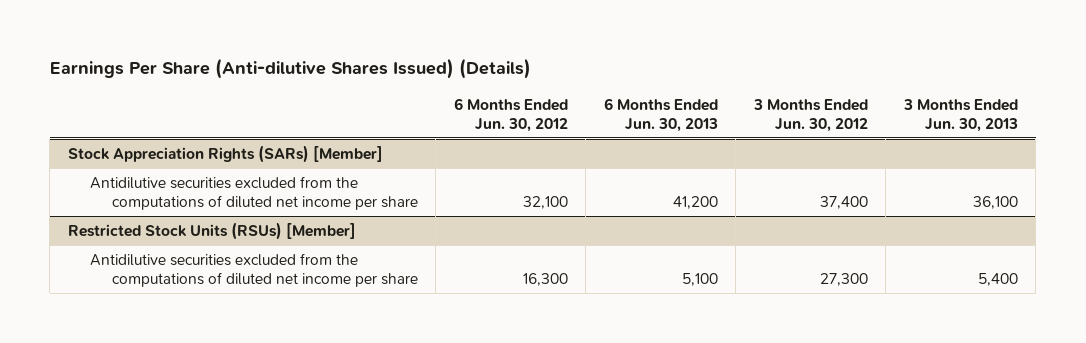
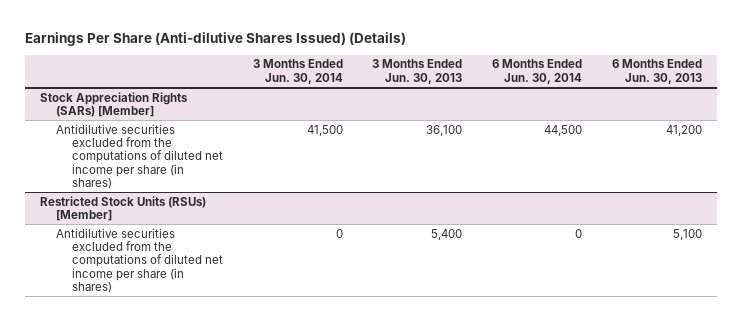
[453,97,568,132] 6 Months Ended Jun. 30, 2012 -> none
[752,98,868,132] 3 Months Ended Jun. 30, 2012 -> none
none -> [252,59,343,84] 3 Months Ended Jun. 30, 2014
none -> [491,59,582,84] 6 Months Ended Jun. 30, 2014
[89,175,418,210] Antidilutive securities excluded from the computations of diluted net income per share -> [55,123,223,190] Antidilutive securities excluded from the computations of diluted net income per share (in shares)
[89,252,418,287] Antidilutive securities excluded from the computations of diluted net income per share -> [55,227,223,294] Antidilutive securities excluded from the computations of diluted net income per share (in shares)

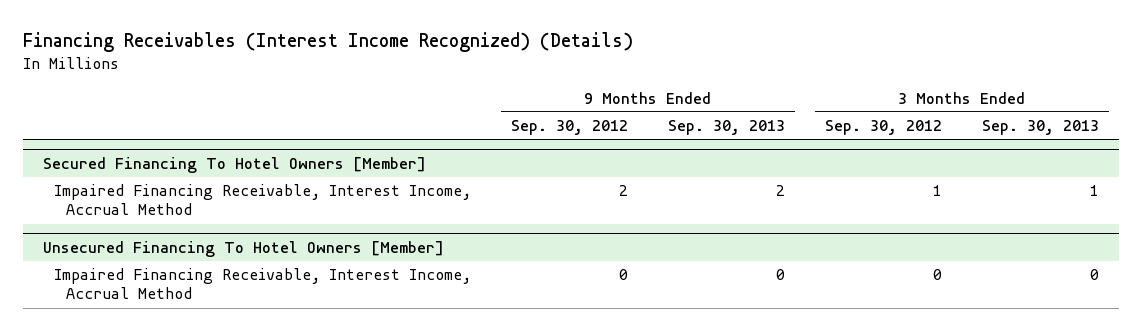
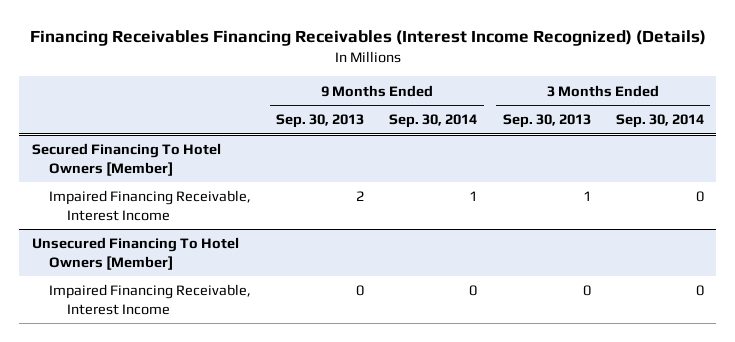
[22,32,633,53] Financing Receivables (Interest Income Recognized) (Details) -> [29,29,706,46] Financing Receivables Financing Receivables (Interest Income Recognized) (Details)
[511,120,629,136] Sep. 30, 2012 -> none
[824,120,942,136] Sep. 30, 2012 -> none
none -> [389,114,478,129] Sep. 30, 2014
none -> [615,114,704,129] Sep. 30, 2014
[54,184,472,216] Impaired Financing Receivable, Interest Income, Accrual Method -> [49,190,252,221] Impaired Financing Receivable, Interest Income
[54,268,472,300] Impaired Financing Receivable, Interest Income, Accrual Method -> [49,284,252,315] Impaired Financing Receivable, Interest Income

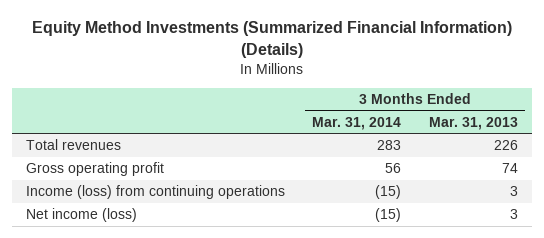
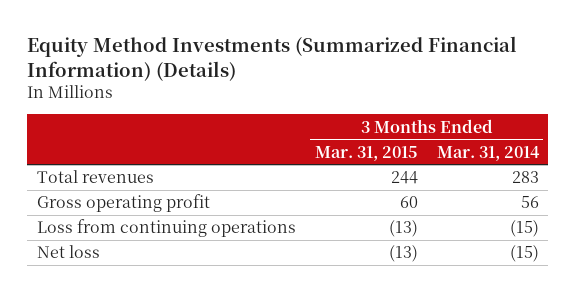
[428,116,518,130] Mar. 31, 2013 -> none
none -> [314,145,418,161] Mar. 31, 2015
[25,185,285,200] Income (loss) from continuing operations -> [36,219,296,238] Loss from continuing operations
[25,208,137,223] Net income (loss) -> [36,245,100,259] Net loss

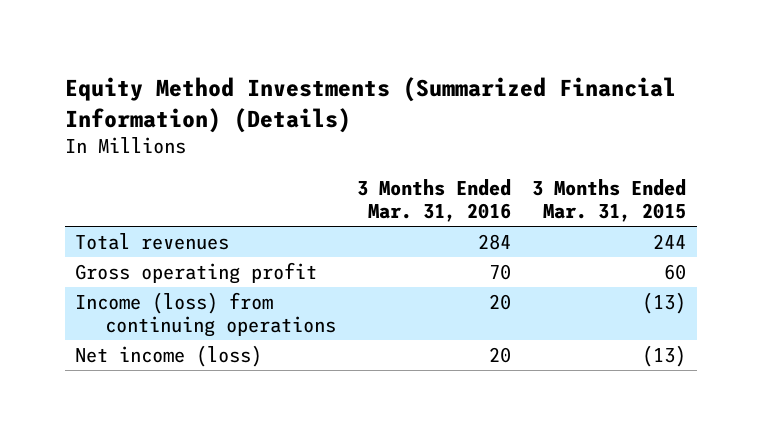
[436,145,540,161] Mar. 31, 2014 -> none
none -> [356,179,511,223] 3 Months Ended Mar. 31, 2016
[36,219,296,238] Loss from continuing operations -> [75,291,336,337] Income (loss) from continuing operations
[36,245,100,259] Net loss -> [75,344,263,367] Net income (loss)

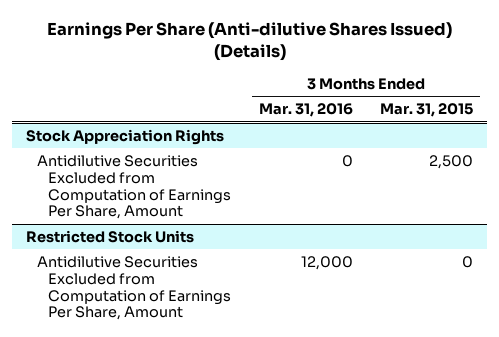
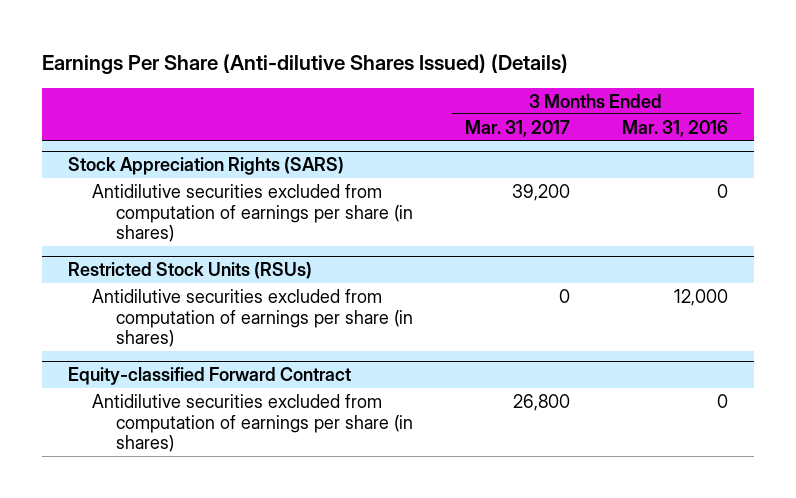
[380,103,474,118] Mar. 31, 2015 -> none
none -> [464,119,570,137] Mar. 31, 2017
[26,128,225,145] Stock Appreciation Rights -> [67,157,344,176] Stock Appreciation Rights (SARS)
[37,154,232,220] Antidilutive Securities Excluded from Computation of Earnings Per Share, Amount -> [91,183,413,243] Antidilutive securities excluded from computation of earnings per share (in shares)
[26,229,195,243] Restricted Stock Units -> [67,262,312,280] Restricted Stock Units (RSUs)
[37,255,232,321] Antidilutive Securities Excluded from Computation of Earnings Per Share, Amount -> [91,288,413,348] Antidilutive securities excluded from computation of earnings per share (in shares)
none -> [67,367,351,386] Equity-classified Forward Contract
none -> [91,393,413,453] Antidilutive securities excluded from computation of earnings per share (in shares)

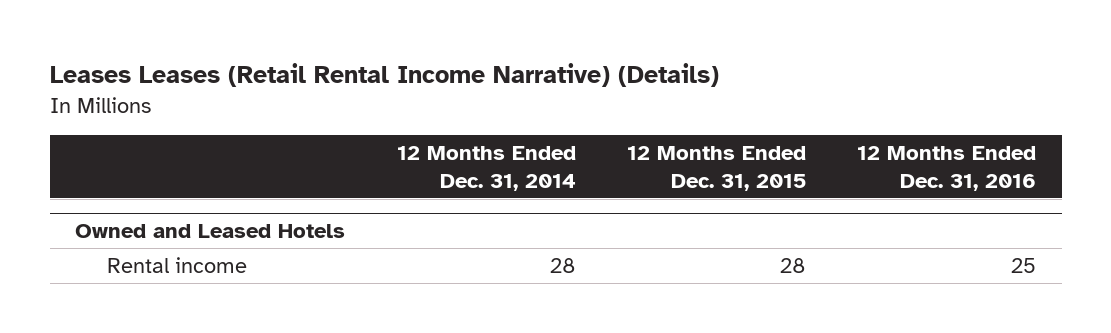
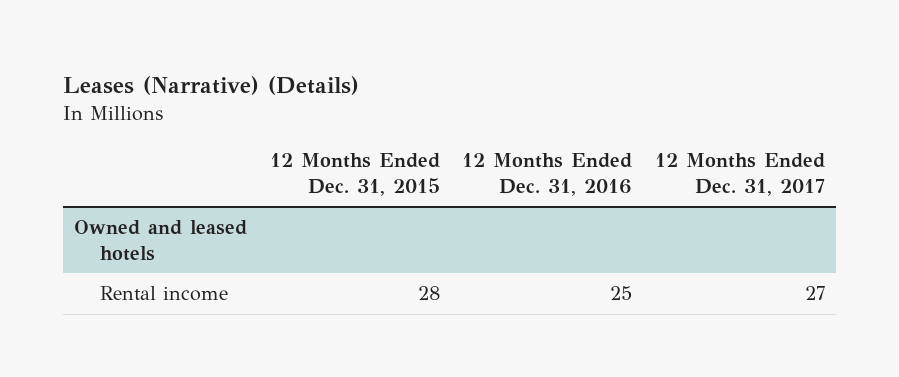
[49,63,719,88] Leases Leases (Retail Rental Income Narrative) (Details) -> [62,76,359,96] Leases (Narrative) (Details)
[396,145,576,191] 12 Months Ended Dec. 31, 2014 -> none
none -> [654,153,825,196] 12 Months Ended Dec. 31, 2017
[75,223,346,238] Owned and Leased Hotels -> [73,220,247,261] Owned and leased hotels

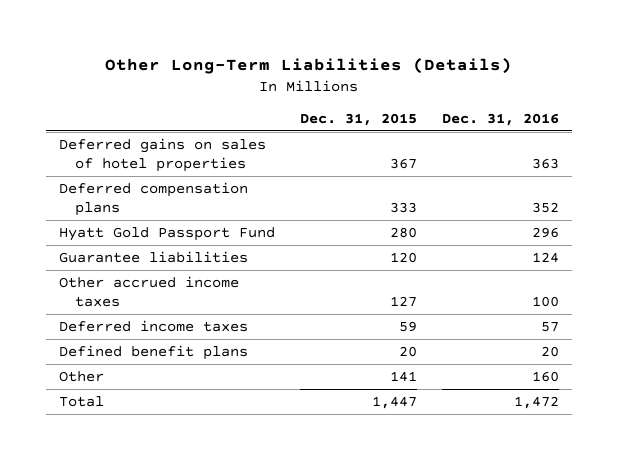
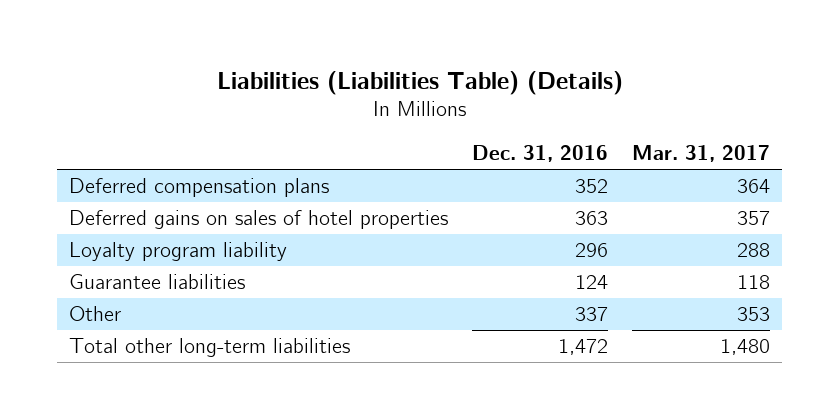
[105,58,513,75] Other Long-Term Liabilities (Details) -> [216,70,623,95] Liabilities (Liabilities Table) (Details)
[300,112,418,126] Dec. 31, 2015 -> none
none -> [632,145,771,163] Mar. 31, 2017
[58,137,266,172] Deferred gains on sales of hotel properties -> [69,210,449,230] Deferred gains on sales of hotel properties
[58,226,275,241] Hyatt Gold Passport Fund -> [69,242,288,262] Loyalty program liability
[58,275,239,307] Other accrued income taxes -> none
[58,319,248,332] Deferred income taxes -> none
[58,344,248,360] Defined benefit plans -> none
[532,370,560,382] 160 -> [575,307,609,322] 337
[58,395,104,407] Total -> [69,338,351,358] Total other long-term liabilities

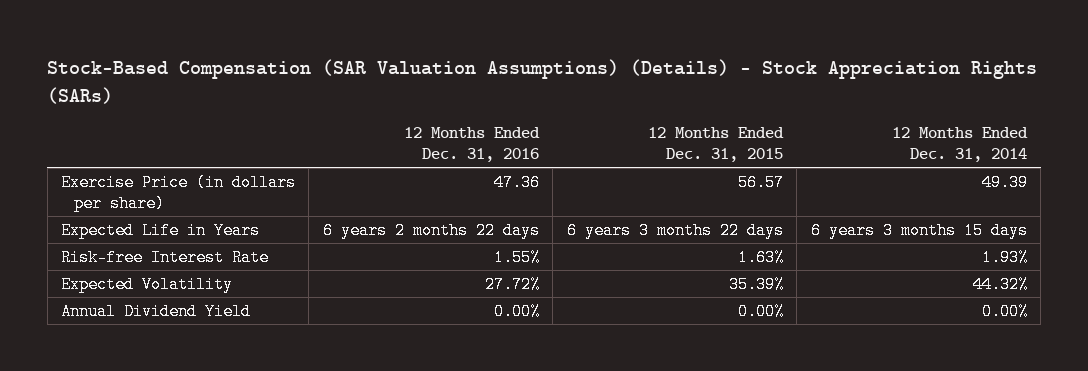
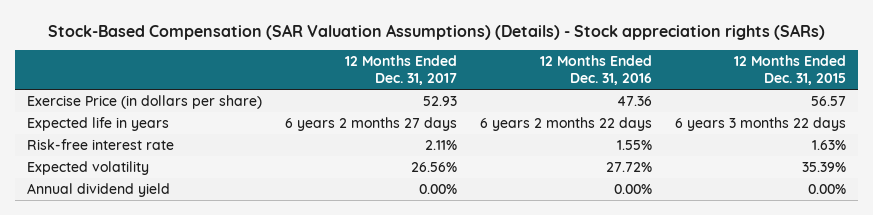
[47,59,1038,104] Stock-Based Compensation (SAR Valuation Assumptions) (Details) - Stock Appreciation Rights (SARs) -> [47,23,825,40] Stock-Based Compensation (SAR Valuation Assumptions) (Details) - Stock appreciation rights (SARs)
[891,127,1028,163] 12 Months Ended Dec. 31, 2014 -> none
none -> [344,55,457,86] 12 Months Ended Dec. 31, 2017
[61,221,261,239] Expected Life in Years -> [26,116,169,131] Expected life in years
[61,248,270,266] Risk-free Interest Rate -> [26,138,174,150] Risk-free interest rate
[61,275,234,293] Expected Volatility -> [26,160,149,175] Expected volatility
[61,302,252,320] Annual Dividend Yield -> [26,182,170,197] Annual dividend yield

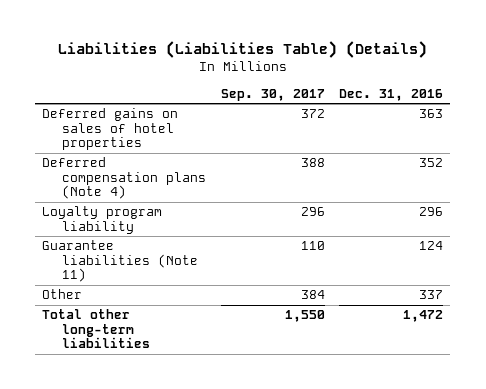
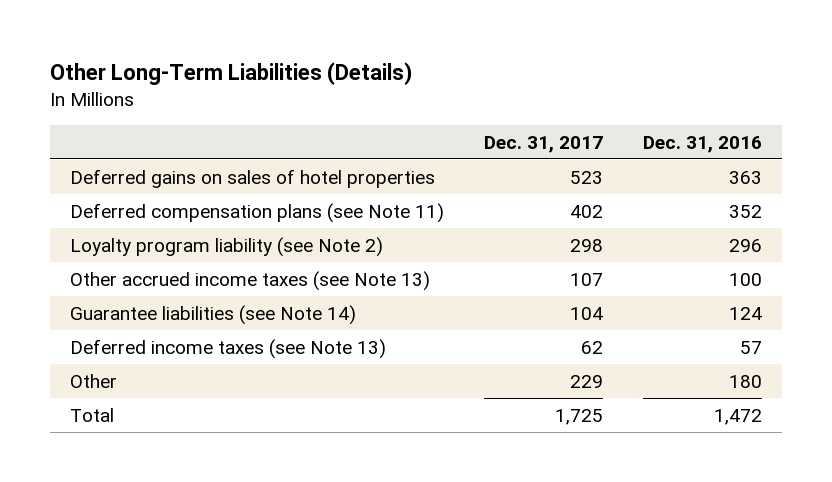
[57,41,427,59] Liabilities (Liabilities Table) (Details) -> [50,62,413,86] Other Long-Term Liabilities (Details)
[220,88,325,101] Sep. 30, 2017 -> none
none -> [484,135,604,153] Dec. 31, 2017
[42,157,207,200] Deferred compensation plans (Note 4) -> [70,202,445,223] Deferred compensation plans (see Note 11)
[42,206,163,234] Loyalty program liability -> [70,236,384,257] Loyalty program liability (see Note 2)
none -> [70,270,431,291] Other accrued income taxes (see Note 13)
[42,240,199,283] Guarantee liabilities (Note 11) -> [70,304,357,325] Guarantee liabilities (see Note 14)
none -> [70,338,387,359] Deferred income taxes (see Note 13)
[419,290,444,300] 337 -> [728,374,762,388] 180
[42,309,151,349] Total other long-term liabilities -> [70,407,115,422] Total

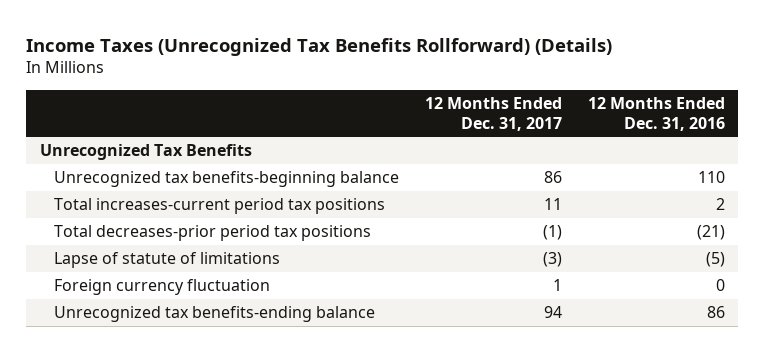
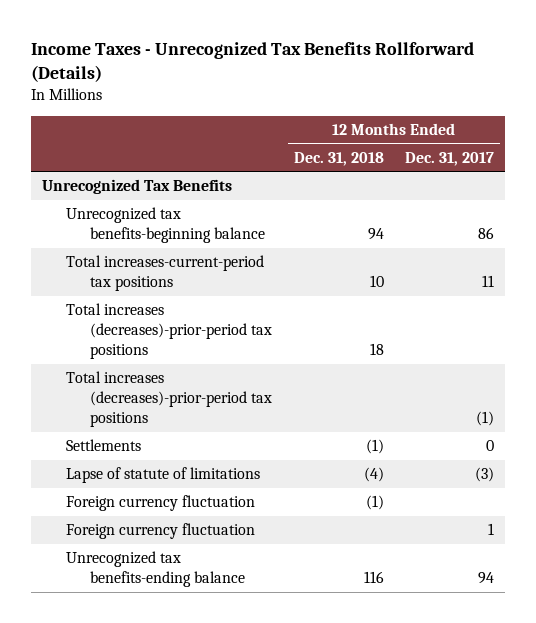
[26,37,613,56] Income Taxes (Unrecognized Tax Benefits Rollforward) (Details) -> [31,42,475,83] Income Taxes - Unrecognized Tax Benefits Rollforward (Details)
[588,96,726,131] 12 Months Ended Dec. 31, 2016 -> none
none -> [293,151,384,166] Dec. 31, 2018
[54,198,386,215] Total increases-current period tax positions -> [65,255,264,292] Total increases-current-period tax positions
none -> [65,303,272,360] Total increases (decreases)-prior-period tax positions
[54,225,372,242] Total decreases-prior period tax positions -> [65,371,272,428] Total increases (decreases)-prior-period tax positions
none -> [65,439,141,452] Settlements
none -> [65,495,255,512] Foreign currency fluctuation

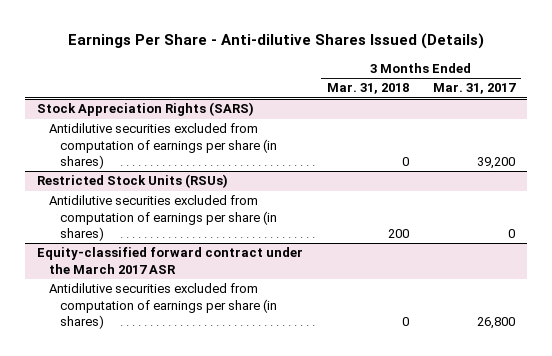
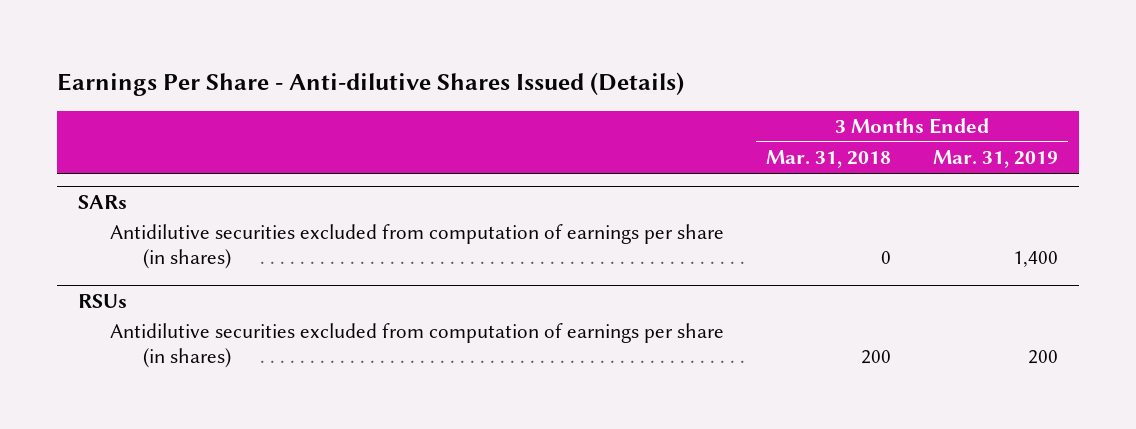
[432,83,516,95] Mar. 31, 2017 -> none
none -> [932,150,1058,169] Mar. 31, 2019
[37,102,255,117] Stock Appreciation Rights (SARS) -> [77,194,127,209] SARs
[37,174,229,189] Restricted Stock Units (RSUs) -> [77,293,127,308] RSUs
[37,247,304,274] Equity-classified forward contract under the March 2017 ASR -> none
[48,283,278,330] Antidilutive securities excluded from computation of earnings per share (in shares) -> none

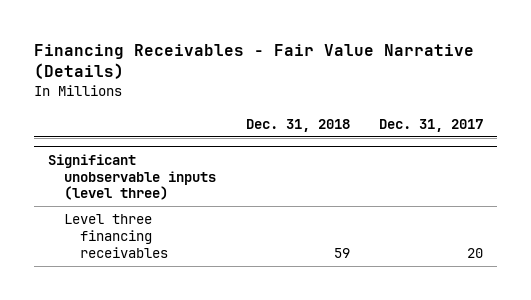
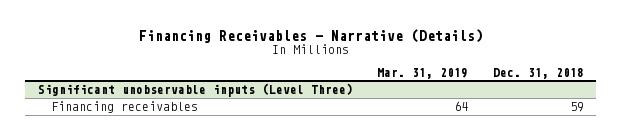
[33,43,474,80] Financing Receivables - Fair Value Narrative (Details) -> [138,28,483,43] Financing Receivables - Narrative (Details)
[378,118,483,132] Dec. 31, 2017 -> none
none -> [377,67,469,79] Mar. 31, 2019
[48,153,217,201] Significant unobservable inputs (level three) -> [37,82,353,97] Significant unobservable inputs (Level Three)
[64,214,169,258] Level three financing receivables -> [50,100,198,113] Financing receivables

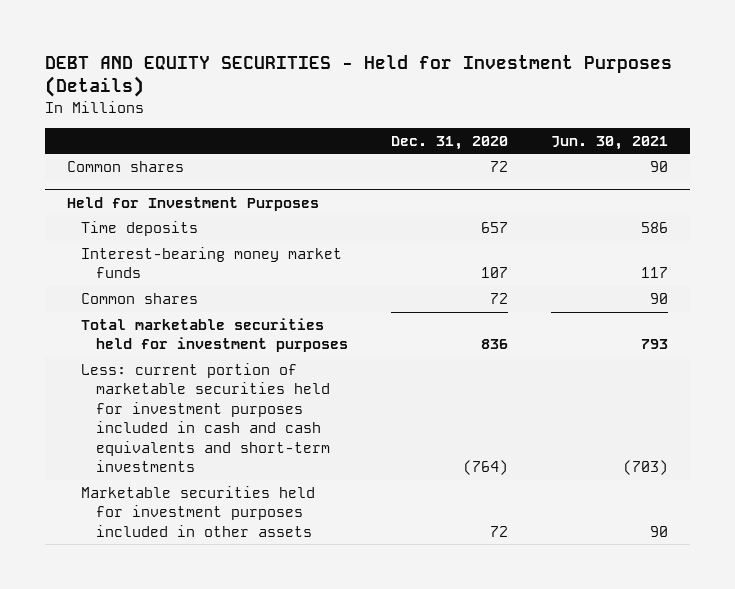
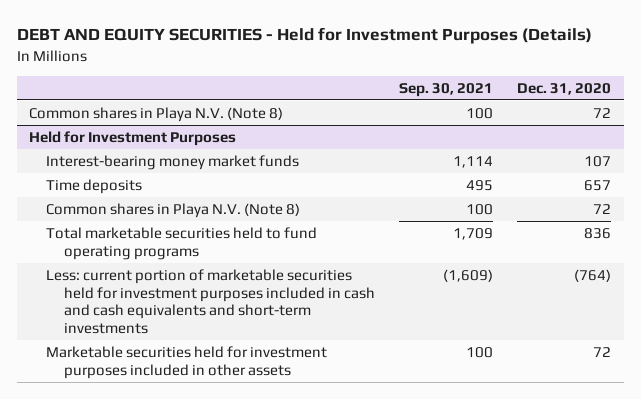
[551,135,669,150] Jun. 30, 2021 -> none
none -> [399,82,494,97] Sep. 30, 2021
[66,161,184,173] Common shares -> [29,107,284,123] Common shares in Playa N.V. (Note 8)
[81,221,199,237] Time deposits -> [46,179,143,195] Time deposits
[81,293,199,305] Common shares -> [46,203,301,219] Common shares in Playa N.V. (Note 8)
[81,318,348,353] Total marketable securities held for investment purposes -> [46,227,318,260] Total marketable securities held to fund operating programs

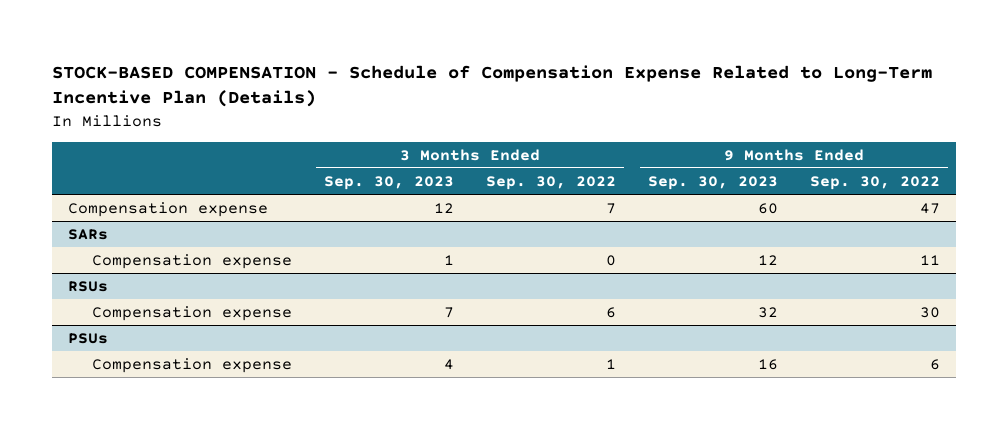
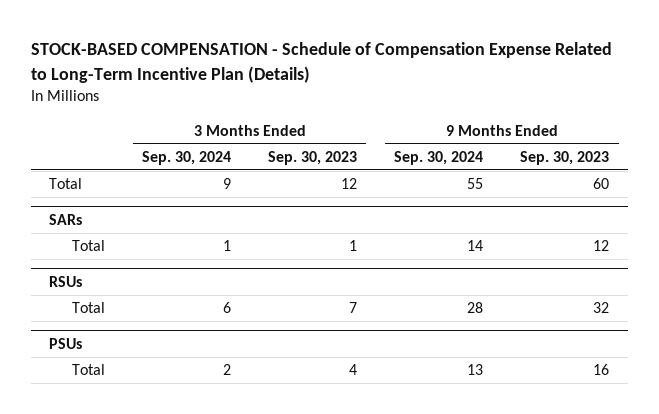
[485,175,616,190] Sep. 30, 2022 -> none
[809,175,940,190] Sep. 30, 2022 -> none
none -> [141,150,231,165] Sep. 30, 2024
none -> [394,150,484,165] Sep. 30, 2024
[68,201,269,217] Compensation expense -> [49,178,83,190] Total
[91,253,292,269] Compensation expense -> [71,240,105,252] Total
[91,305,292,321] Compensation expense -> [71,302,105,314] Total
[91,357,292,373] Compensation expense -> [71,364,105,376] Total

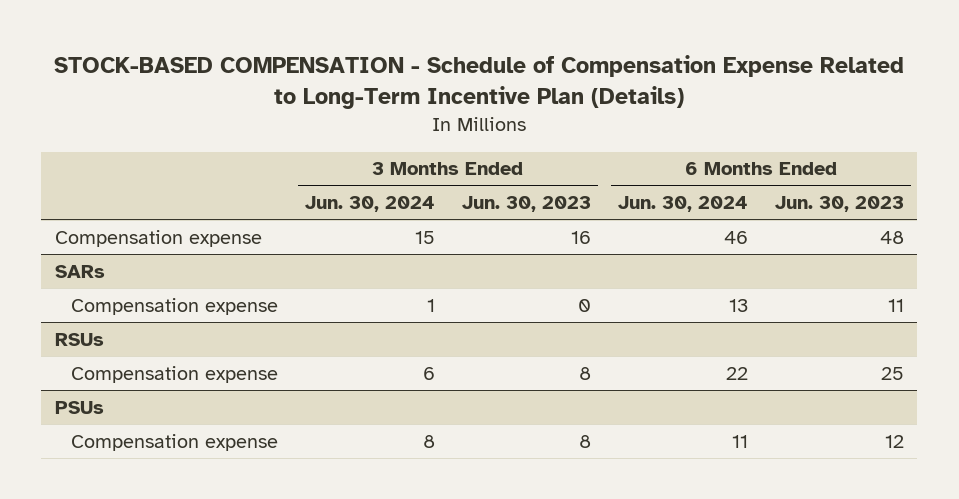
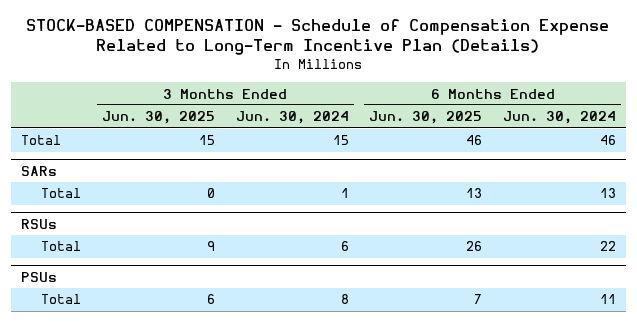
[461,196,591,213] Jun. 30, 2023 -> none
[774,196,904,213] Jun. 30, 2023 -> none
none -> [101,111,215,125] Jun. 30, 2025
none -> [369,111,483,125] Jun. 30, 2025
[54,229,262,247] Compensation expense -> [20,135,61,146] Total
[70,297,278,315] Compensation expense -> [41,188,82,199] Total
[70,365,278,383] Compensation expense -> [41,241,82,252] Total
[70,433,278,451] Compensation expense -> [41,294,82,305] Total

